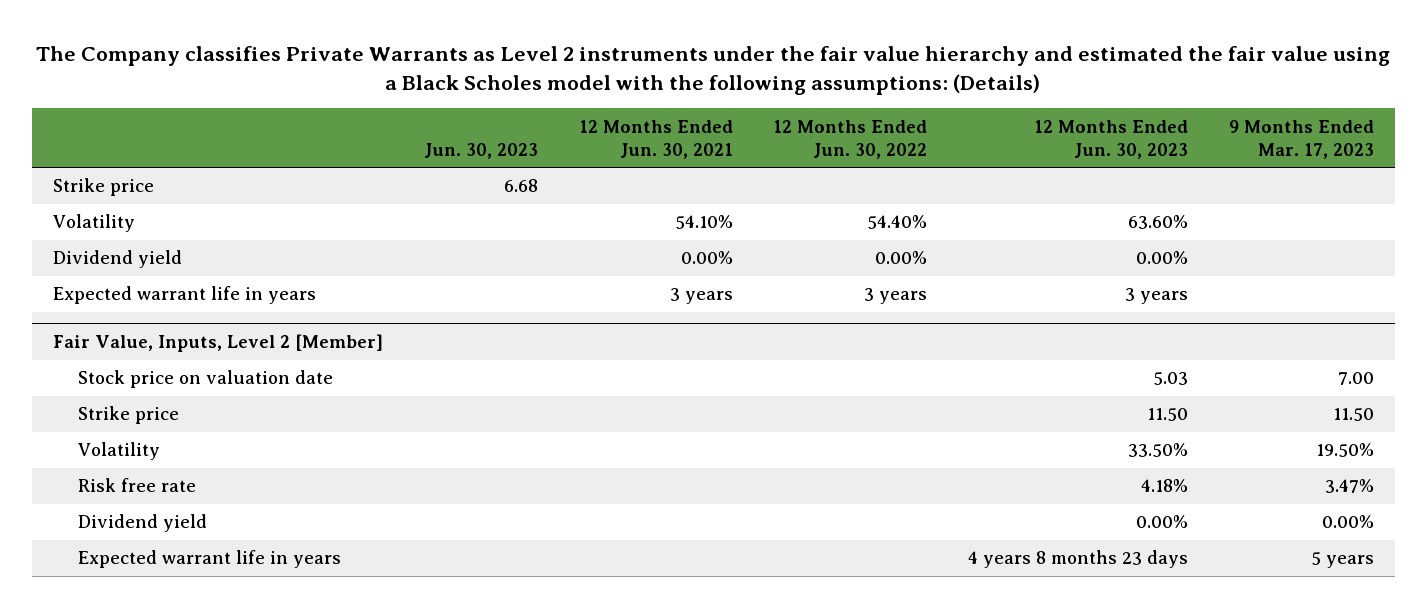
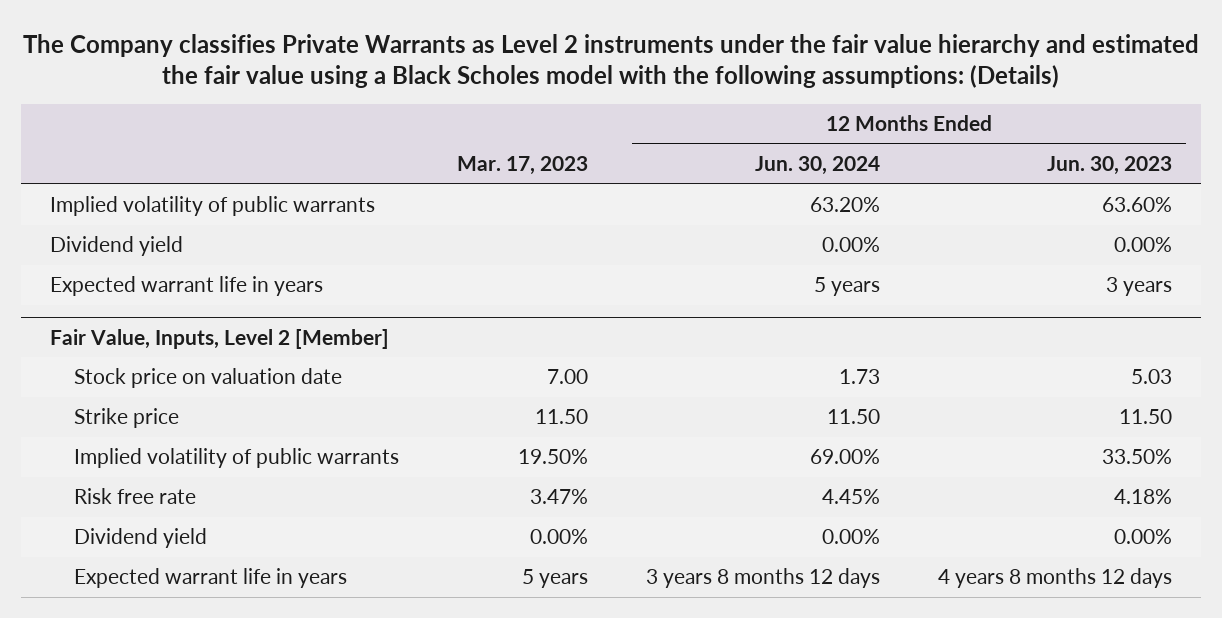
[423,142,538,159] Jun. 30, 2023 -> none
[578,119,733,159] 12 Months Ended Jun. 30, 2021 -> none
[773,119,928,159] 12 Months Ended Jun. 30, 2022 -> none
[1229,119,1375,159] 9 Months Ended Mar. 17, 2023 -> none
none -> [457,156,589,176] Mar. 17, 2023
none -> [754,156,880,176] Jun. 30, 2024
[52,178,154,197] Strike price -> none
[52,214,135,233] Volatility -> [50,196,376,217] Implied volatility of public warrants
[78,442,161,461] Volatility -> [74,448,400,469] Implied volatility of public warrants
[968,550,1189,569] 4 years 8 months 23 days -> [937,568,1172,589] 4 years 8 months 12 days

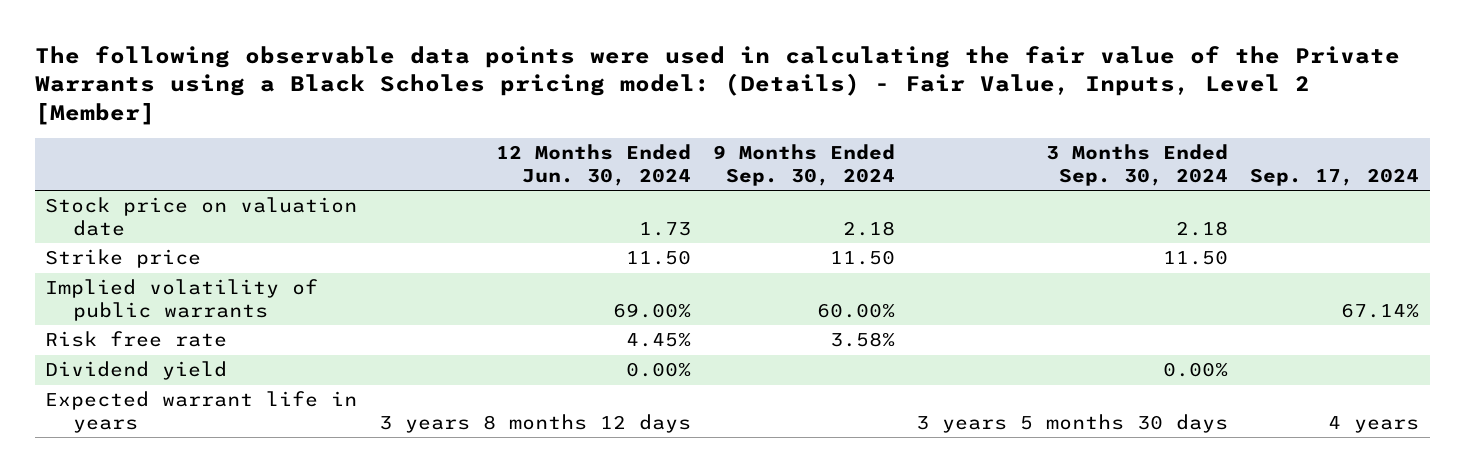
[22,33,1199,89] The Company classifies Private Warrants as Level 2 instruments under the fair value hierarchy and estimated the fair value using a Black Scholes model with the following assumptions: (Details) -> [34,45,1400,125] The following observable data points were used in calculating the fair value of the Private Warrants using a Black Scholes pricing model: (Details) - Fair Value, Inputs, Level 2 [Member]
[457,156,589,176] Mar. 17, 2023 -> none
[1046,156,1172,176] Jun. 30, 2023 -> none
none -> [712,144,895,186] 9 Months Ended Sep. 30, 2024
none -> [1046,144,1229,186] 3 Months Ended Sep. 30, 2024
none -> [1249,167,1419,186] Sep. 17, 2024
[50,196,376,217] Implied volatility of public warrants -> none
[50,236,184,257] Dividend yield -> none
[50,276,324,297] Expected warrant life in years -> none
[50,328,390,349] Fair Value, Inputs, Level 2 [Member] -> none

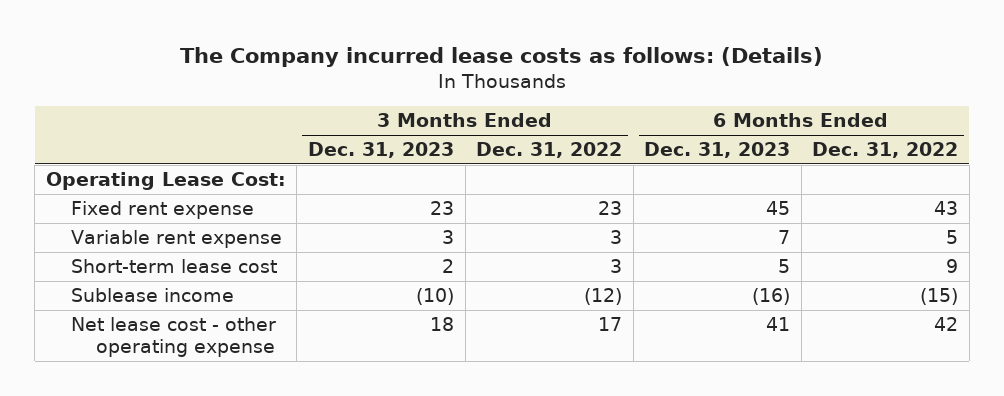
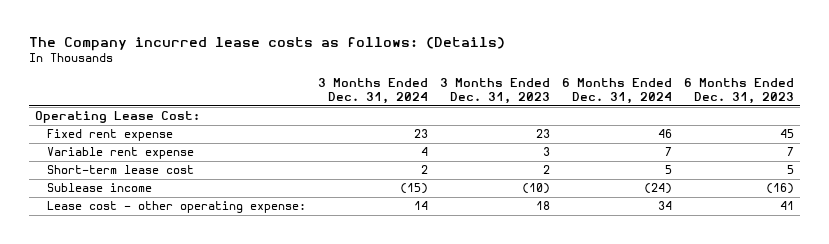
[476,142,623,159] Dec. 31, 2022 -> none
[812,142,959,159] Dec. 31, 2022 -> none
none -> [317,77,428,105] 3 Months Ended Dec. 31, 2024
none -> [561,77,672,105] 6 Months Ended Dec. 31, 2024
[70,317,276,358] Net lease cost - other operating expense -> [46,201,306,214] Lease cost - other operating expense:

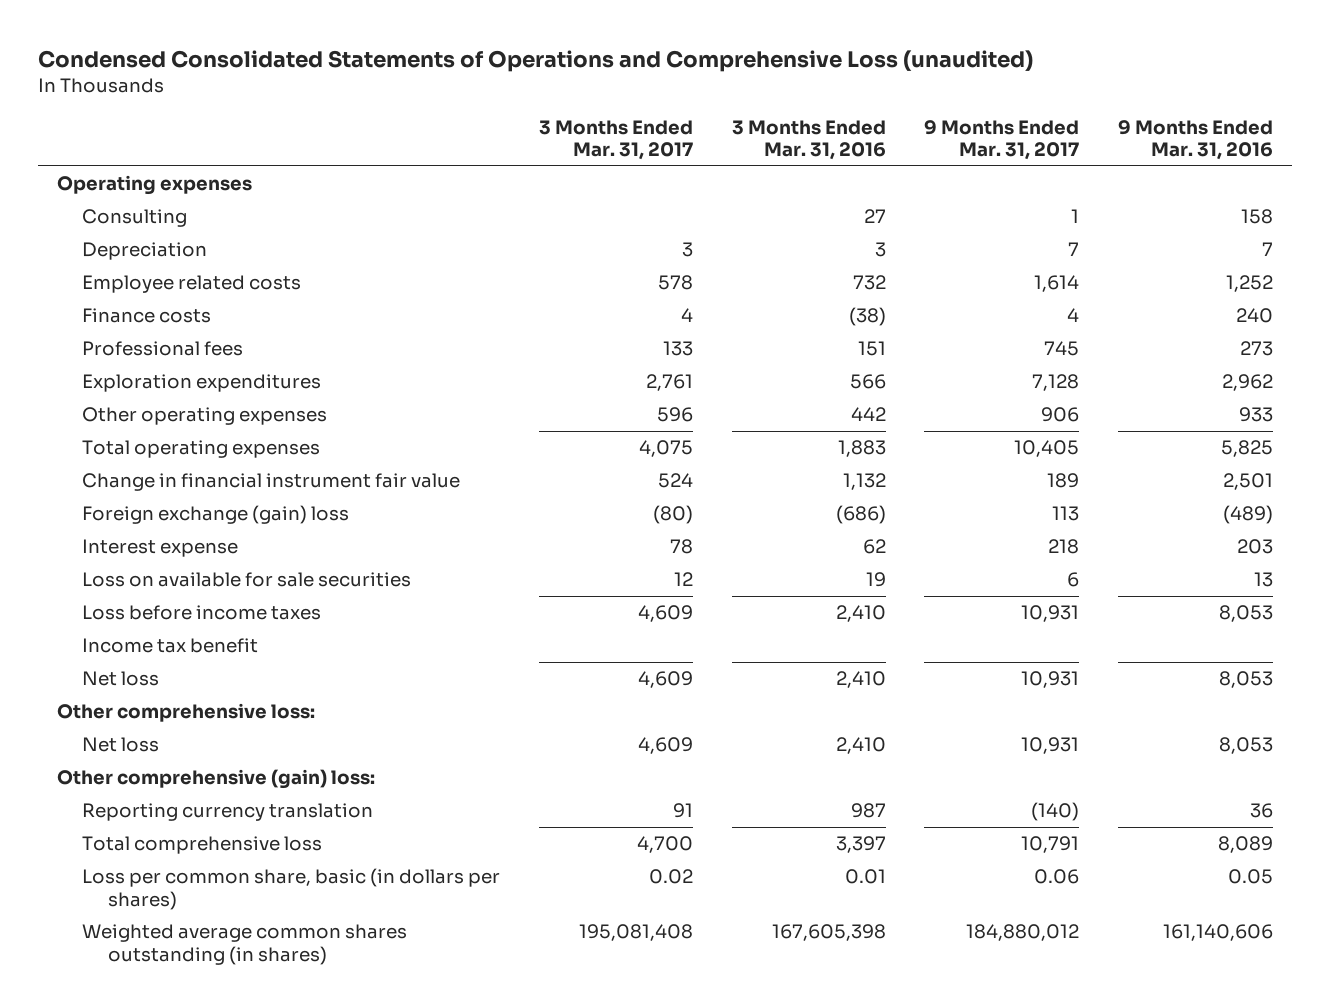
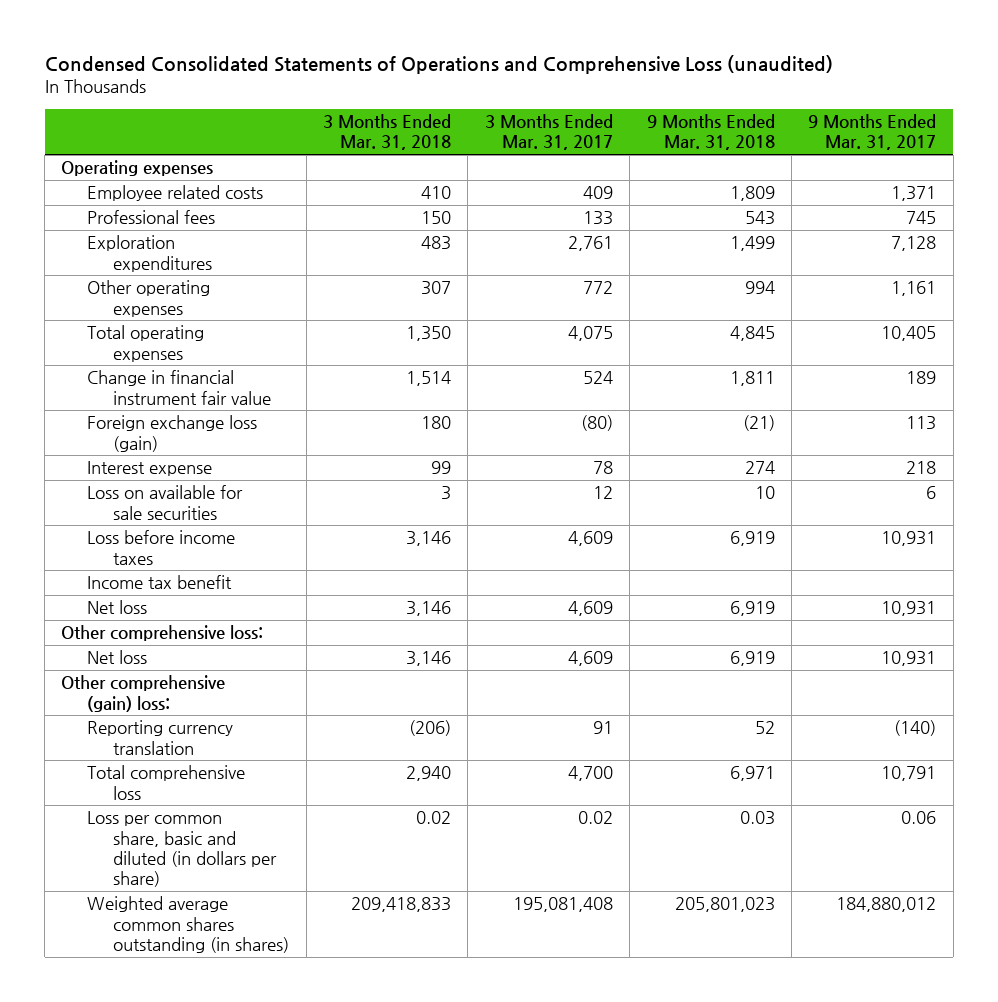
[731,119,886,161] 3 Months Ended Mar. 31, 2016 -> none
[1117,119,1273,161] 9 Months Ended Mar. 31, 2016 -> none
none -> [323,114,452,151] 3 Months Ended Mar. 31, 2018
none -> [646,114,775,151] 9 Months Ended Mar. 31, 2018
[82,209,188,228] Consulting -> none
[82,242,208,261] Depreciation -> none
[82,308,212,324] Finance costs -> none
[657,275,693,291] 578 -> [582,186,613,200] 409
[1034,275,1080,293] 1,614 -> [891,186,937,202] 1,371
[656,407,693,423] 596 -> [582,281,613,295] 772
[1041,407,1080,423] 906 -> [891,281,937,297] 1,161
[82,505,350,525] Foreign exchange (gain) loss -> [87,415,258,452] Foreign exchange loss (gain)
[82,868,501,910] Loss per common share, basic (in dollars per shares) -> [87,811,278,887] Loss per common share, basic and diluted (in dollars per share)

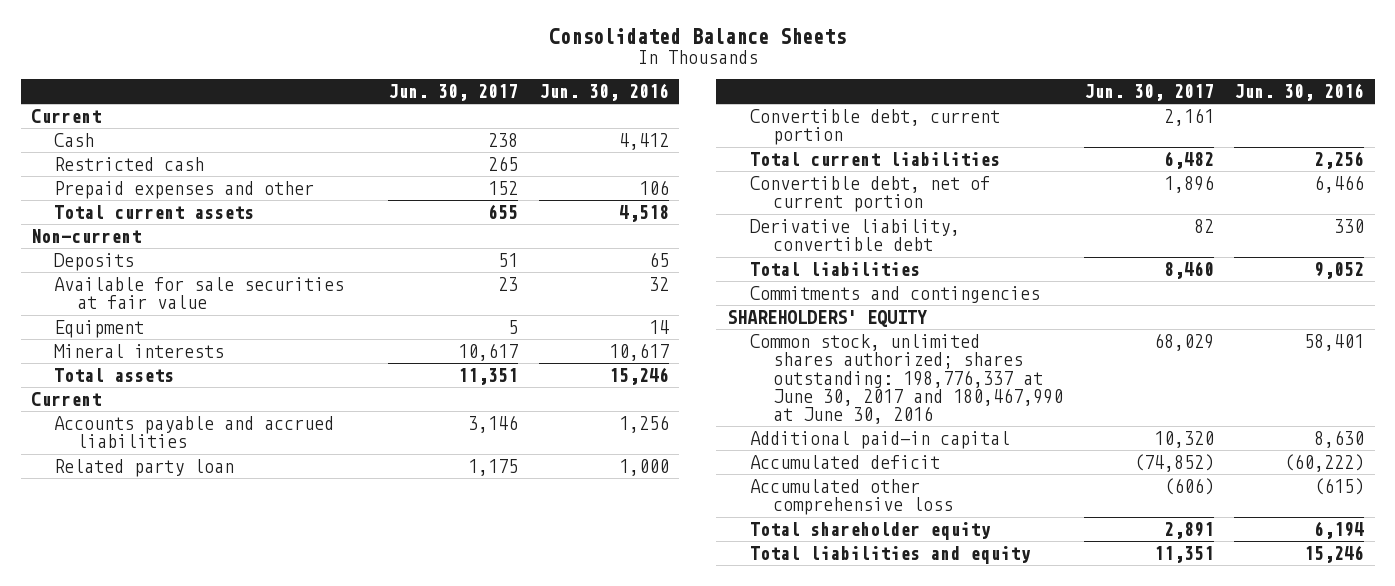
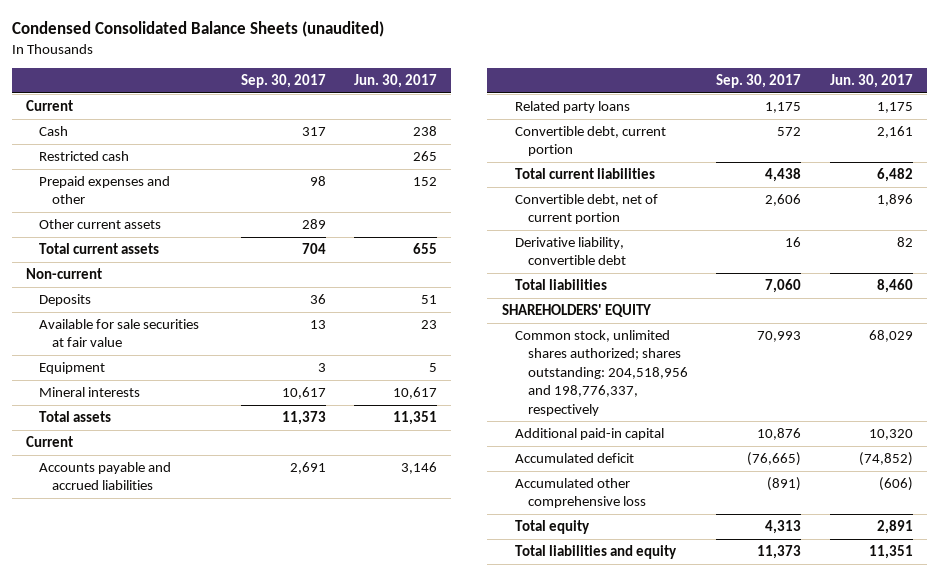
[548,27,846,44] Consolidated Balance Sheets -> [11,21,384,38] Condensed Consolidated Balance Sheets (unaudited)
[538,82,669,101] Jun. 30, 2016 -> none
none -> [240,74,326,89] Sep. 30, 2017
none -> [39,219,162,230] Other current assets
[54,459,235,478] Related party loan -> [514,101,630,114] Related party loans
[749,286,1040,304] Commitments and contingencies -> none
[749,334,1063,424] Common stock, unlimited shares authorized; shares outstanding: 198,776,337 at June 30, 2017 and 180,467,990 at June 30, 2016 -> [514,330,689,416] Common stock, unlimited shares authorized; shares outstanding: 204,518,956 and 198,776,337, respectively
[749,522,991,541] Total shareholder equity -> [514,520,590,535] Total equity

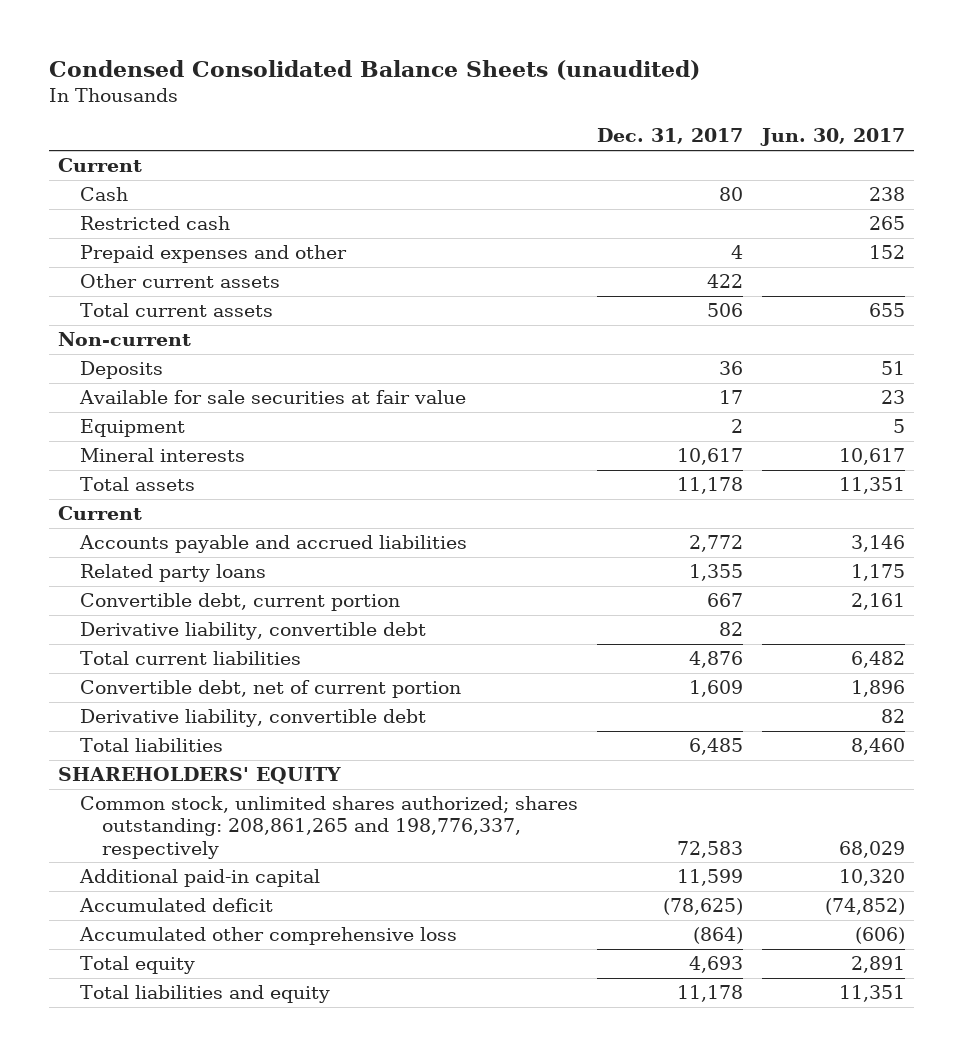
[240,74,326,89] Sep. 30, 2017 -> none
none -> [596,128,743,145] Dec. 31, 2017
none -> [80,622,427,641] Derivative liability, convertible debt
[514,330,689,416] Common stock, unlimited shares authorized; shares outstanding: 204,518,956 and 198,776,337, respectively -> [80,796,579,859] Common stock, unlimited shares authorized; shares outstanding: 208,861,265 and 198,776,337, respectively

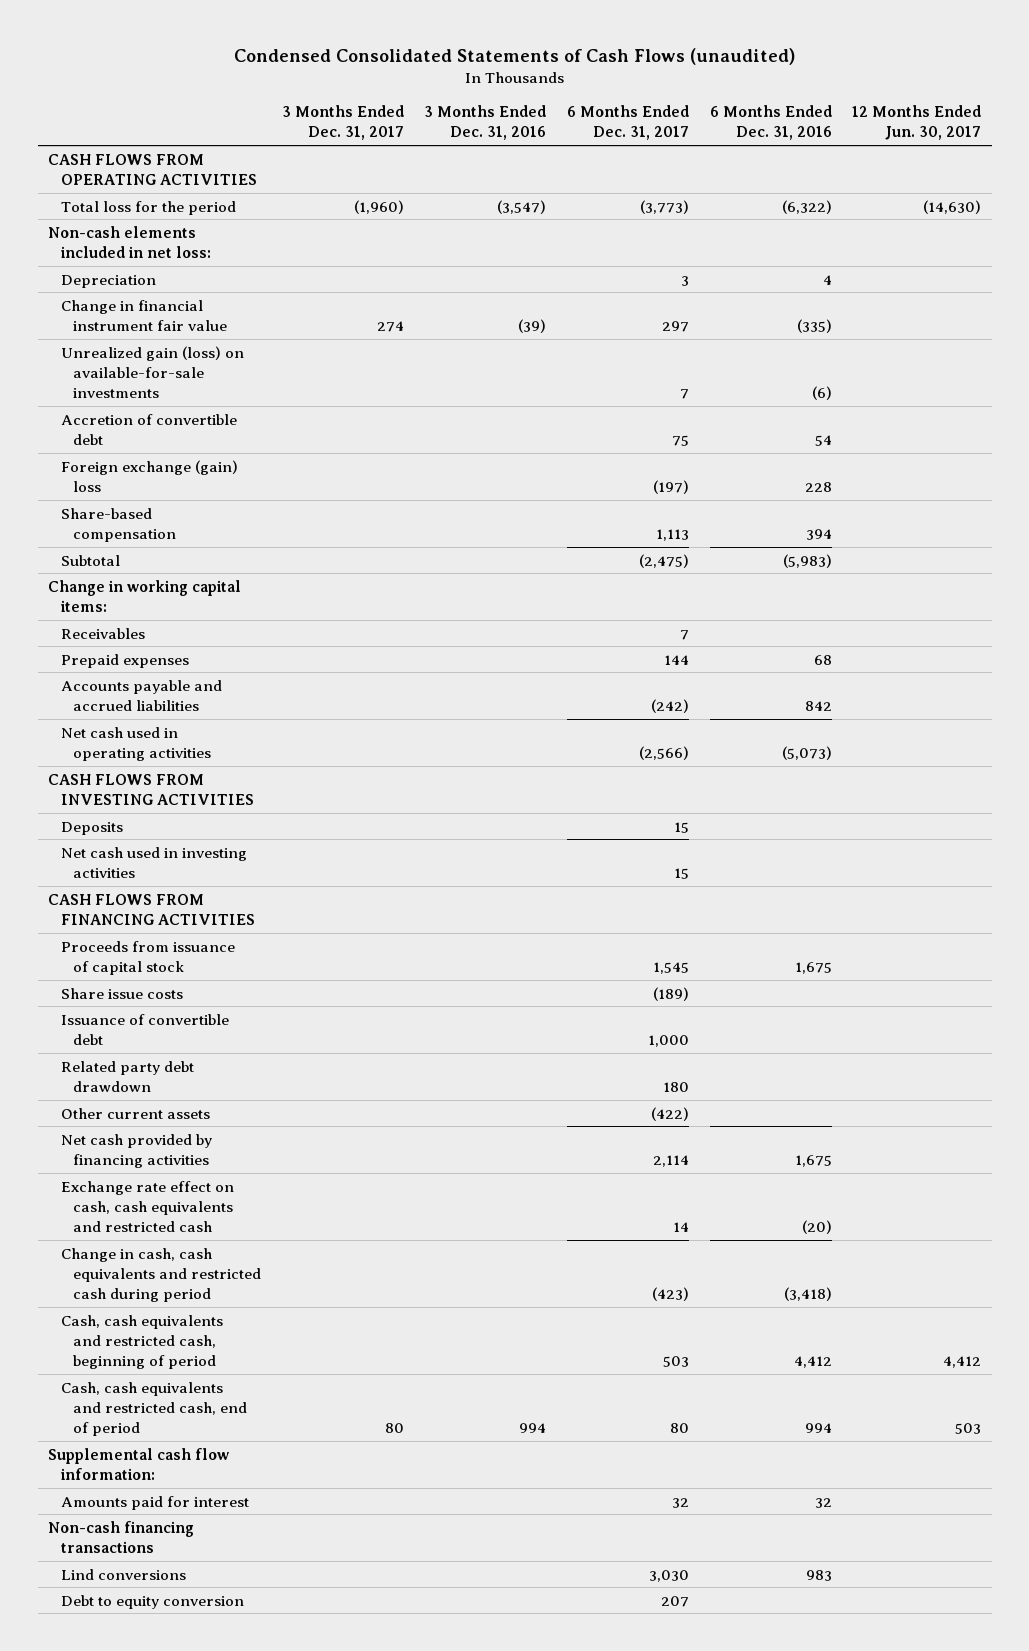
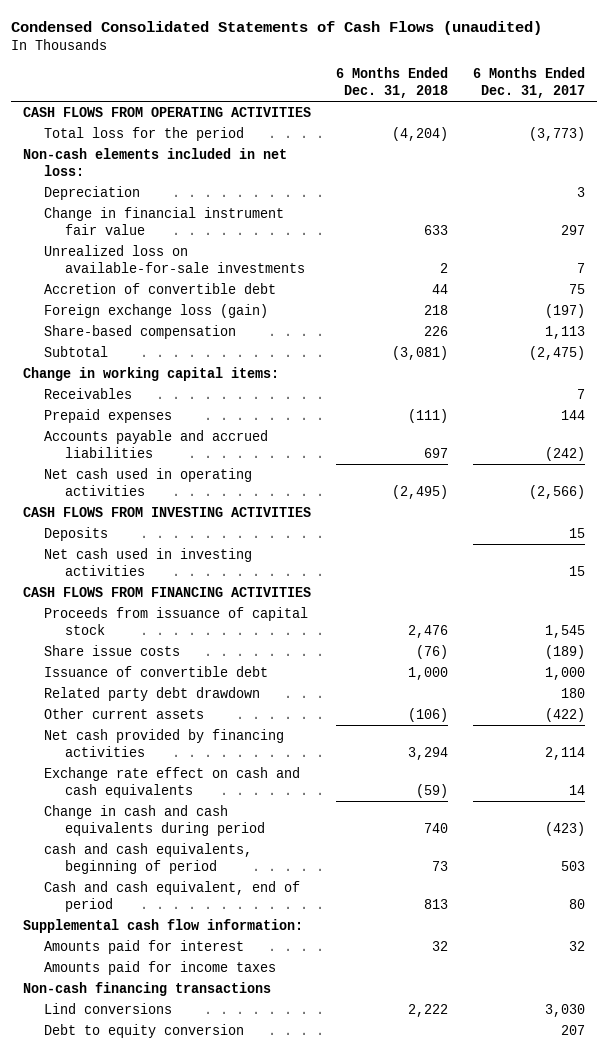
[281,105,404,141] 3 Months Ended Dec. 31, 2017 -> none
[424,105,547,141] 3 Months Ended Dec. 31, 2016 -> none
[709,105,832,141] 6 Months Ended Dec. 31, 2016 -> none
[852,105,982,141] 12 Months Ended Jun. 30, 2017 -> none
none -> [336,67,449,99] 6 Months Ended Dec. 31, 2018
[60,345,244,398] Unrealized gain (loss) on available-for-sale investments -> [44,244,305,274] Unrealized loss on available-for-sale investments
[60,459,238,492] Foreign exchange (gain) loss -> [44,303,269,318] Foreign exchange loss (gain)
[60,1180,234,1232] Exchange rate effect on cash, cash equivalents and restricted cash -> [44,766,301,799] Exchange rate effect on cash and cash equivalents
[60,1247,262,1302] Change in cash, cash equivalents and restricted cash during period -> [44,804,265,837] Change in cash and cash equivalents during period
[60,1314,223,1369] Cash, cash equivalents and restricted cash, beginning of period -> [44,842,253,875] cash and cash equivalents, beginning of period
[60,1381,248,1436] Cash, cash equivalents and restricted cash, end of period -> [44,880,301,913] Cash and cash equivalent, end of period
none -> [44,960,277,975] Amounts paid for income taxes

